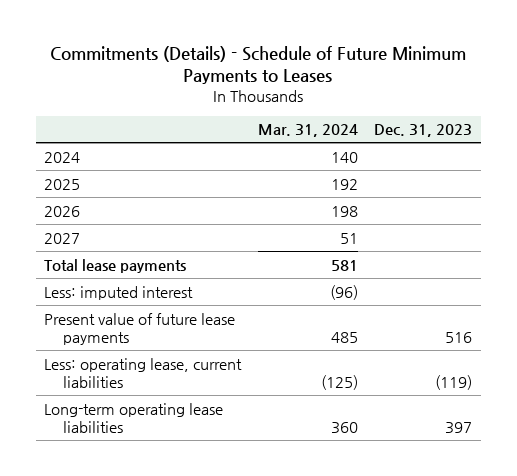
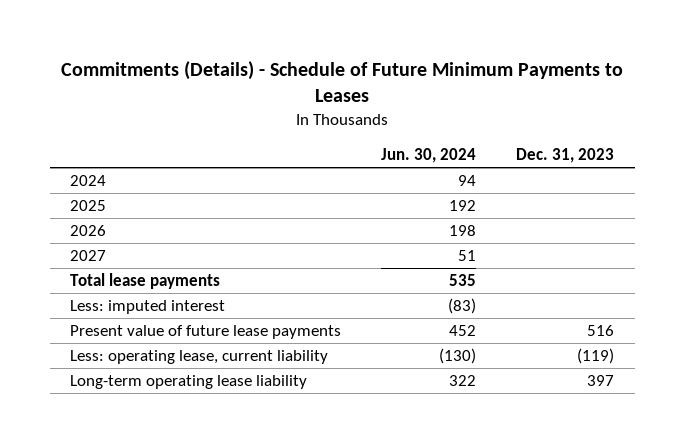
[257,124,358,138] Mar. 31, 2024 -> none
none -> [381,147,477,163] Jun. 30, 2024
[44,357,243,388] Less: operating lease, current liabilities -> [70,350,329,365] Less: operating lease, current liability
[44,402,224,433] Long-term operating lease liabilities -> [70,375,308,390] Long-term operating lease liability

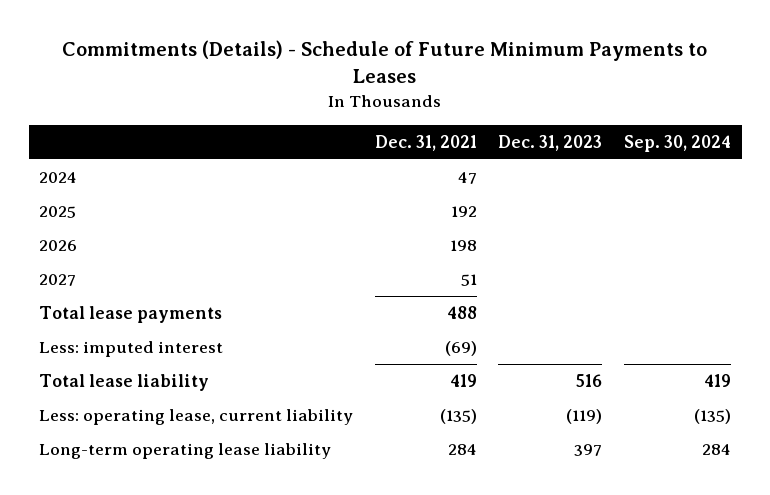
[381,147,477,163] Jun. 30, 2024 -> none
none -> [374,134,477,151] Dec. 31, 2021
none -> [623,134,731,152] Sep. 30, 2024
[70,325,342,340] Present value of future lease payments -> [39,374,210,392] Total lease liability

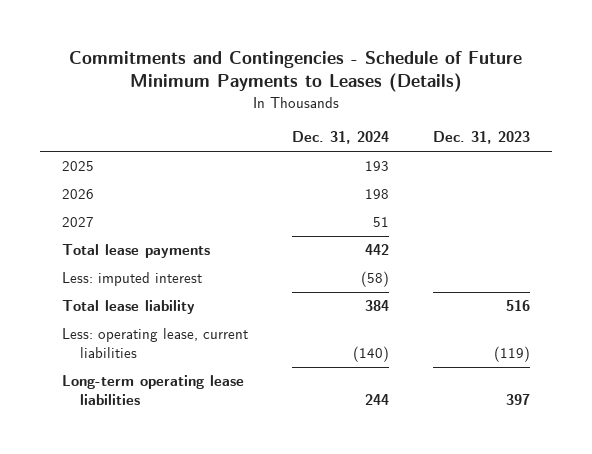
[62,39,708,84] Commitments (Details) - Schedule of Future Minimum Payments to Leases -> [68,50,522,93] Commitments and Contingencies - Schedule of Future Minimum Payments to Leases (Details)
[374,134,477,151] Dec. 31, 2021 -> none
[623,134,731,152] Sep. 30, 2024 -> none
none -> [291,131,389,145] Dec. 31, 2024
[39,172,78,184] 2024 -> none
[39,409,354,426] Less: operating lease, current liability -> [62,328,249,358] Less: operating lease, current liabilities
[39,443,332,460] Long-term operating lease liability -> [62,375,245,405] Long-term operating lease liabilities

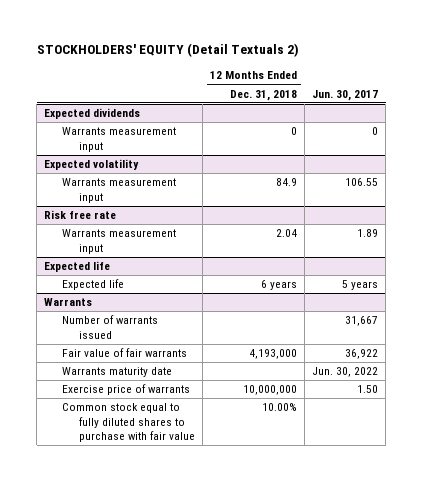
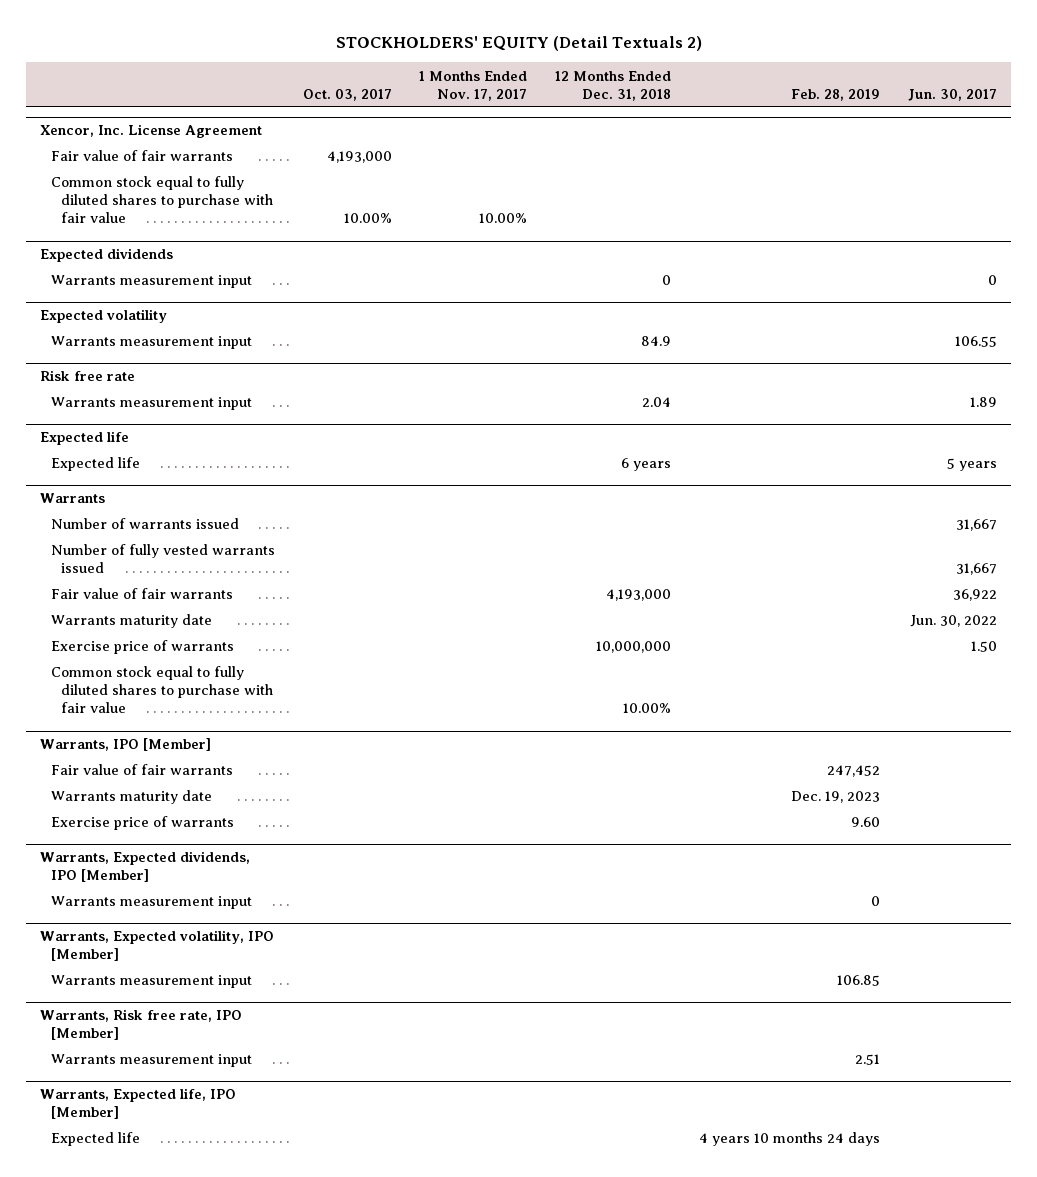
none -> [302,88,392,101] Oct. 03, 2017
none -> [419,70,528,101] 1 Months Ended Nov. 17, 2017
none -> [791,88,881,101] Feb. 28, 2019
none -> [39,124,262,139] Xencor, Inc. License Agreement
none -> [50,150,233,162] Fair value of fair warrants
none -> [50,176,274,224] Common stock equal to fully diluted shares to purchase with fair value
none -> [50,544,275,574] Number of fully vested warrants issued
none -> [39,738,211,752] Warrants, IPO [Member]
none -> [50,764,233,776] Fair value of fair warrants
none -> [50,790,212,805] Warrants maturity date
none -> [50,816,234,831] Exercise price of warrants
none -> [39,851,250,883] Warrants, Expected dividends, IPO [Member]
none -> [50,896,252,910] Warrants measurement input
none -> [39,930,274,962] Warrants, Expected volatility, IPO [Member]
none -> [50,975,252,989] Warrants measurement input
none -> [39,1009,242,1041] Warrants, Risk free rate, IPO [Member]
none -> [50,1054,252,1068] Warrants measurement input
none -> [39,1088,236,1120] Warrants, Expected life, IPO [Member]
none -> [50,1132,140,1147] Expected life

